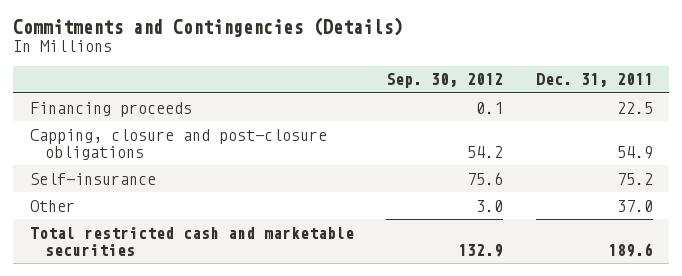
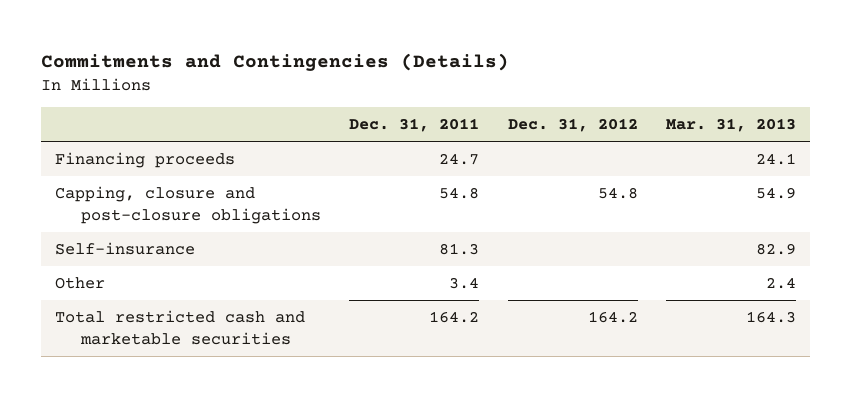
[386,73,504,89] Sep. 30, 2012 -> none
none -> [507,118,638,133] Dec. 31, 2012
none -> [666,118,797,133] Mar. 31, 2013
[616,101,653,114] 22.5 -> [439,152,480,165] 24.7
[616,145,653,159] 54.9 -> [439,186,480,199] 54.8
[616,172,653,185] 75.2 -> [439,242,480,255] 81.3
[616,199,653,212] 37.0 -> [449,276,480,289] 3.4
[607,242,653,257] 189.6 -> [429,310,480,323] 164.2

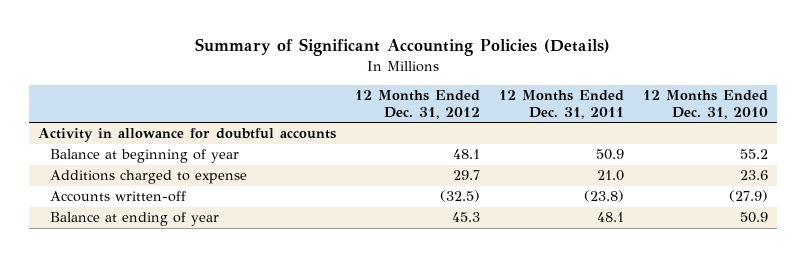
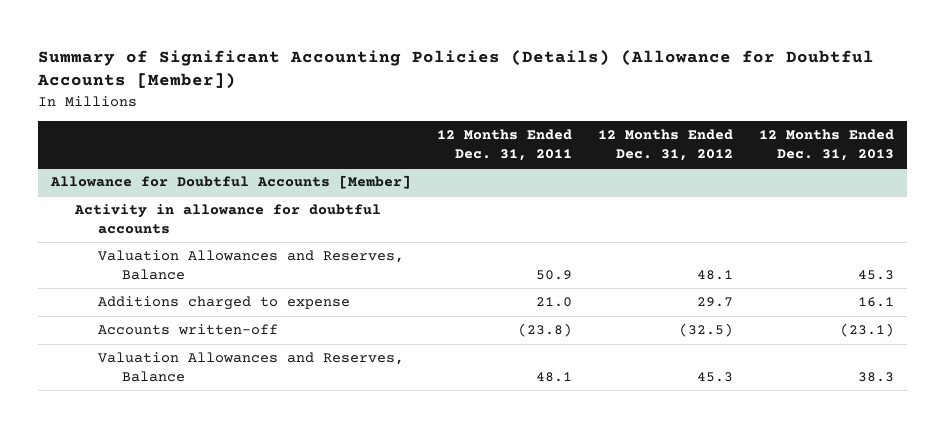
[194,38,610,57] Summary of Significant Accounting Policies (Details) -> [37,49,875,90] Summary of Significant Accounting Policies (Details) (Allowance for Doubtful Accounts [Member])
[642,90,768,119] 12 Months Ended Dec. 31, 2010 -> none
none -> [759,129,895,161] 12 Months Ended Dec. 31, 2013
none -> [50,175,412,190] Allowance for Doubtful Accounts [Member]
[49,149,239,164] Balance at beginning of year -> [98,250,405,280] Valuation Allowances and Reserves, Balance
[49,212,219,227] Balance at ending of year -> [98,352,405,382] Valuation Allowances and Reserves, Balance

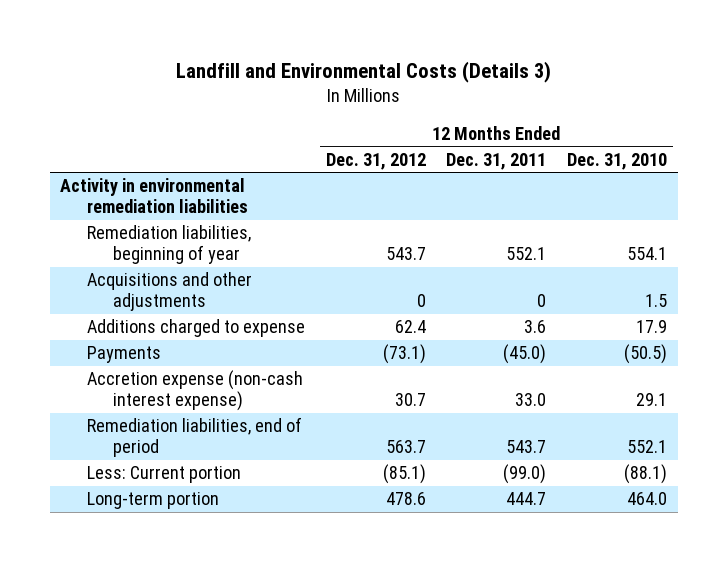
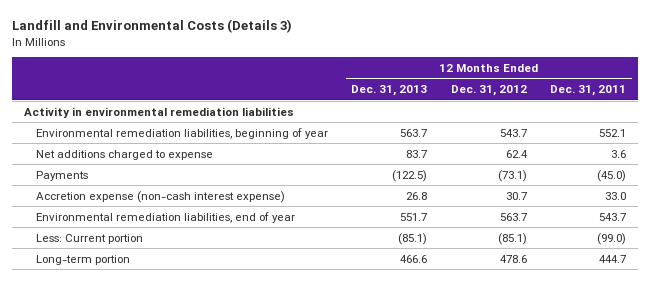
[567,152,668,170] Dec. 31, 2010 -> none
none -> [351,85,428,97] Dec. 31, 2013
[86,272,252,312] Acquisitions and other adjustments -> none
[86,225,251,265] Remediation liabilities, beginning of year -> [36,127,329,139] Environmental remediation liabilities, beginning of year
[86,319,305,338] Additions charged to expense -> [36,149,214,160] Net additions charged to expense
[86,417,302,458] Remediation liabilities, end of period -> [36,211,296,223] Environmental remediation liabilities, end of year

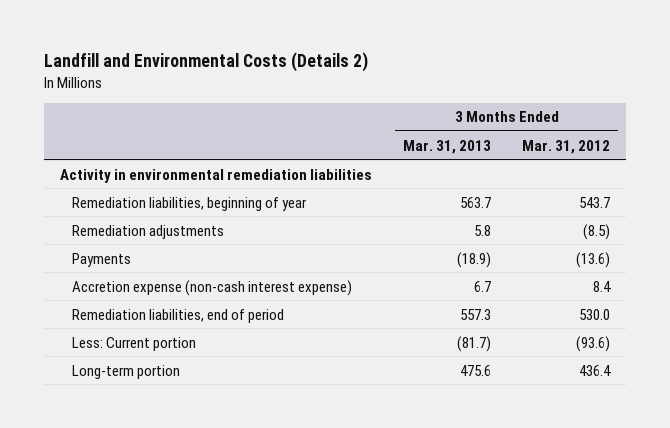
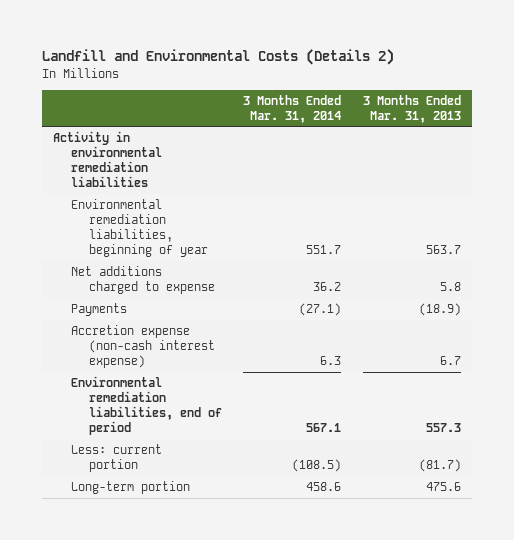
[522,139,611,154] Mar. 31, 2012 -> none
none -> [243,94,342,123] 3 Months Ended Mar. 31, 2014
[71,196,307,211] Remediation liabilities, beginning of year -> [70,199,208,258] Environmental remediation liabilities, beginning of year
[71,224,224,239] Remediation adjustments -> [70,266,215,295] Net additions charged to expense
[71,308,284,323] Remediation liabilities, end of period -> [70,376,222,436] Environmental remediation liabilities, end of period
[71,336,196,351] Less: Current portion -> [70,444,162,473] Less: current portion

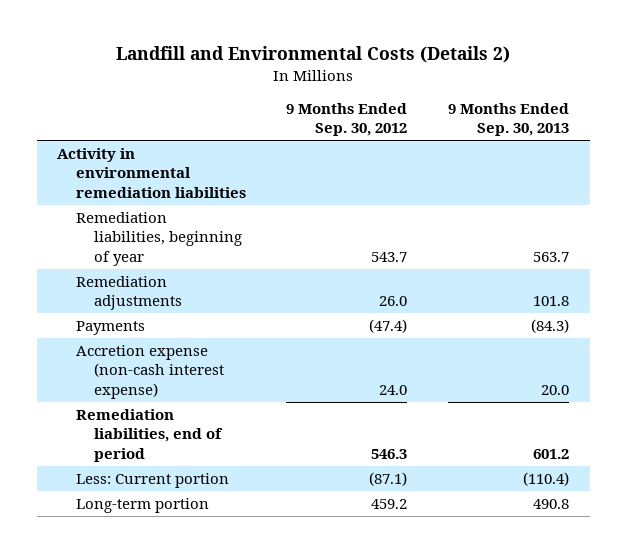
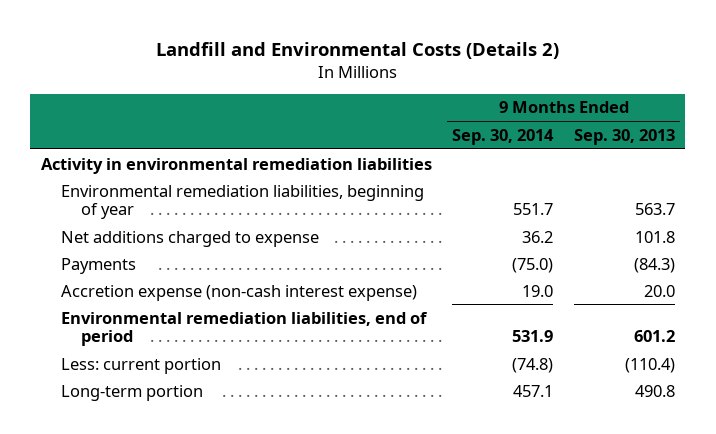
[286,102,408,137] 9 Months Ended Sep. 30, 2012 -> none
none -> [452,128,555,145] Sep. 30, 2014
[75,212,242,266] Remediation liabilities, beginning of year -> [60,184,424,220] Environmental remediation liabilities, beginning of year
[75,276,182,311] Remediation adjustments -> [60,230,319,247] Net additions charged to expense
[75,409,223,462] Remediation liabilities, end of period -> [60,311,428,347] Environmental remediation liabilities, end of period
[75,473,229,489] Less: Current portion -> [60,357,221,374] Less: current portion

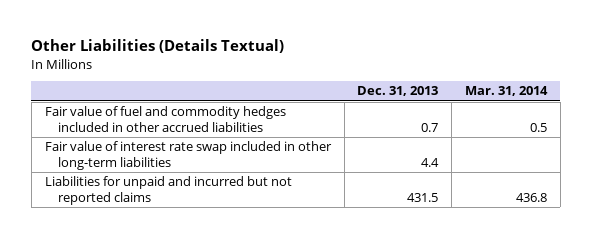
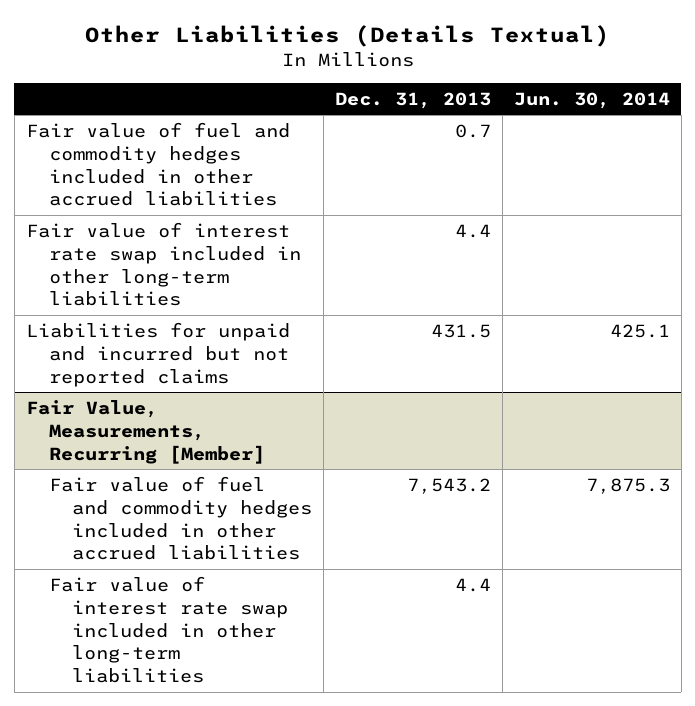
[464,86,548,97] Mar. 31, 2014 -> none
none -> [513,91,670,109] Jun. 30, 2014
none -> [25,399,265,464] Fair Value, Measurements, Recurring [Member]
none -> [48,475,313,561] Fair value of fuel and commodity hedges included in other accrued liabilities
none -> [48,575,289,684] Fair value of interest rate swap included in other long-term liabilities

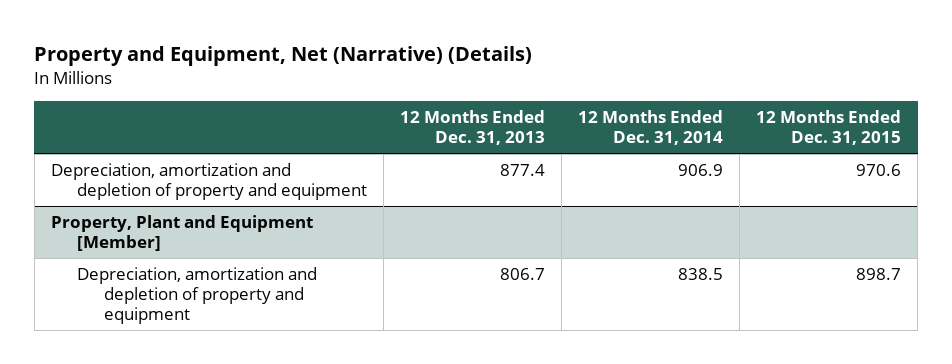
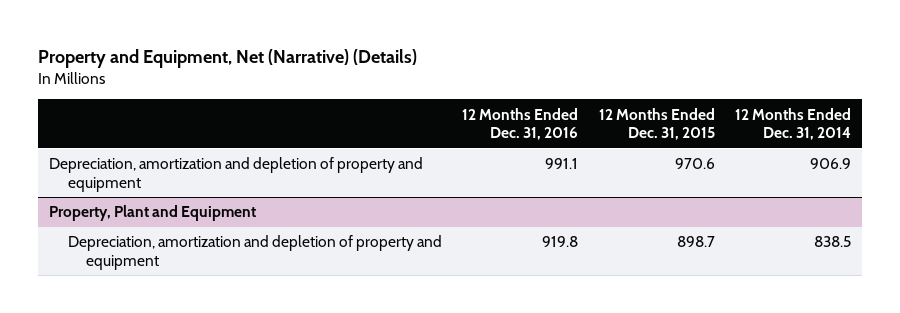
[400,110,546,146] 12 Months Ended Dec. 31, 2013 -> none
none -> [462,107,579,141] 12 Months Ended Dec. 31, 2016
[50,215,313,252] Property, Plant and Equipment [Member] -> [48,205,256,222] Property, Plant and Equipment

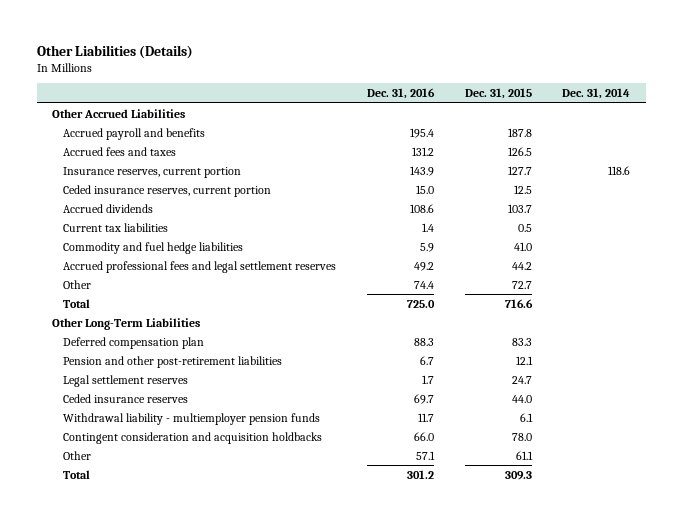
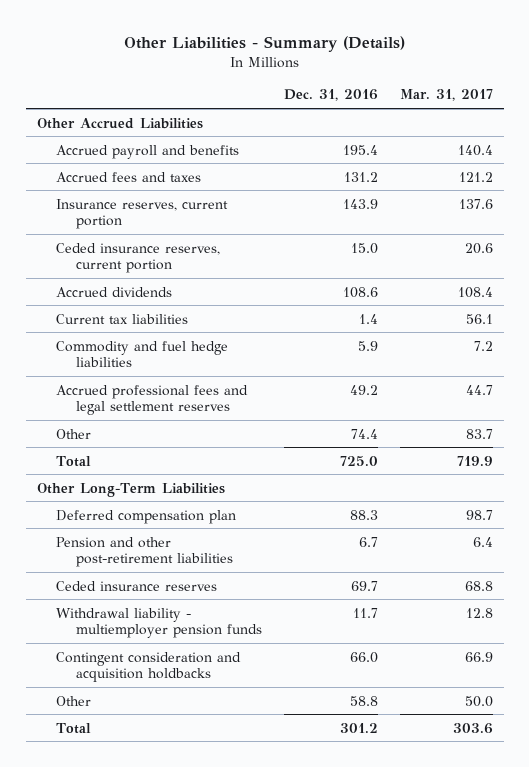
[37,44,194,59] Other Liabilities (Details) -> [123,35,405,52] Other Liabilities - Summary (Details)
[464,88,532,100] Dec. 31, 2015 -> none
[562,88,631,100] Dec. 31, 2014 -> none
none -> [399,89,493,102] Mar. 31, 2017
[63,374,189,387] Legal settlement reserves -> none
[416,450,436,460] 57.1 -> [349,695,378,706] 58.8

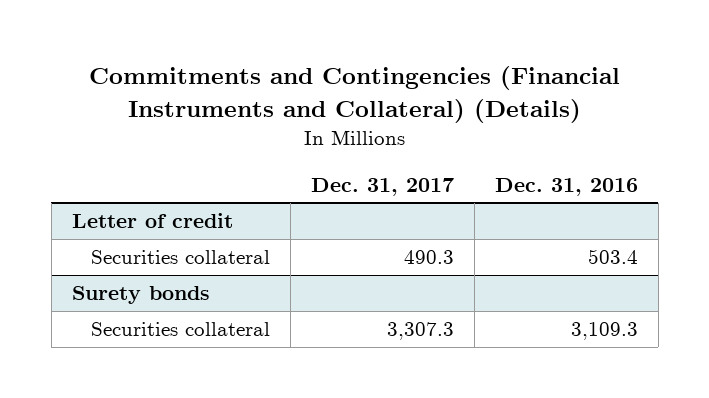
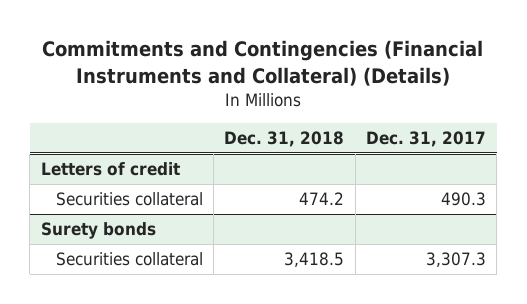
[494,177,638,196] Dec. 31, 2016 -> none
none -> [224,130,345,147] Dec. 31, 2018
[71,213,233,229] Letter of credit -> [40,162,180,177] Letters of credit

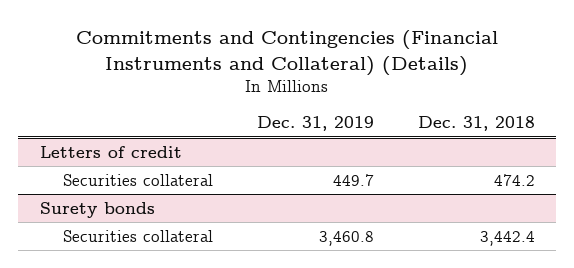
[365,130,486,147] Dec. 31, 2017 -> none
none -> [256,116,374,132] Dec. 31, 2019
[284,252,345,268] 3,418.5 -> [479,230,535,246] 3,442.4

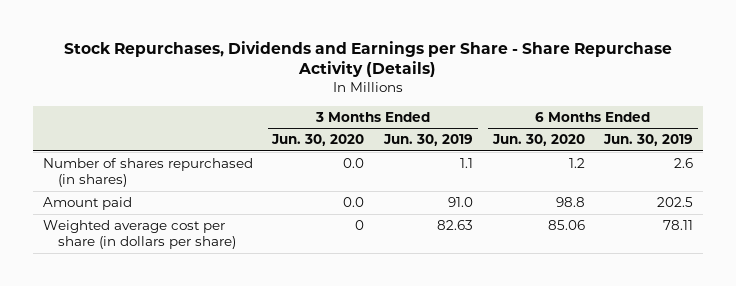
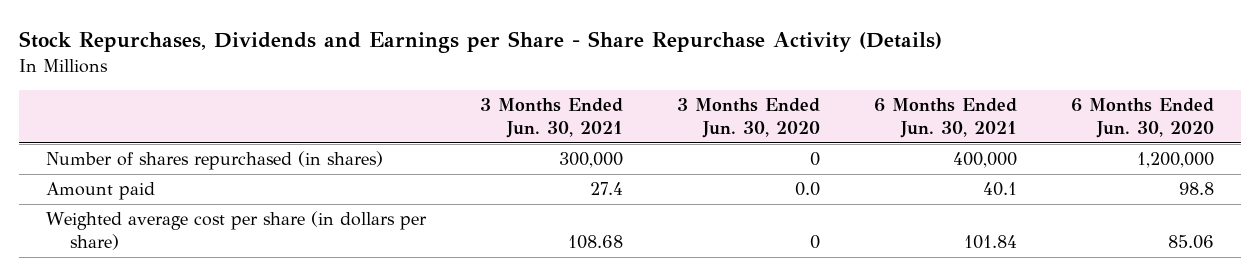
[383,134,474,147] Jun. 30, 2019 -> none
[603,134,694,147] Jun. 30, 2019 -> none
none -> [480,98,624,139] 3 Months Ended Jun. 30, 2021
none -> [874,98,1018,139] 6 Months Ended Jun. 30, 2021
[343,157,365,168] 0.0 -> [810,152,821,167] 0
[568,157,585,168] 1.2 -> [1137,152,1215,169] 1,200,000

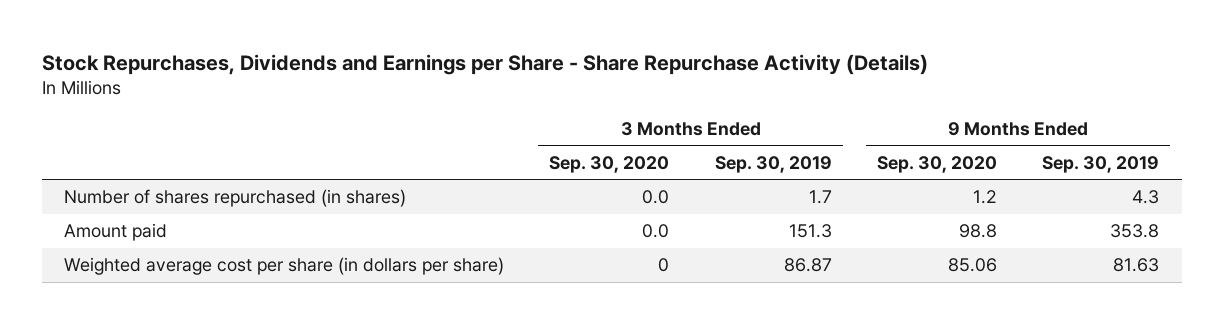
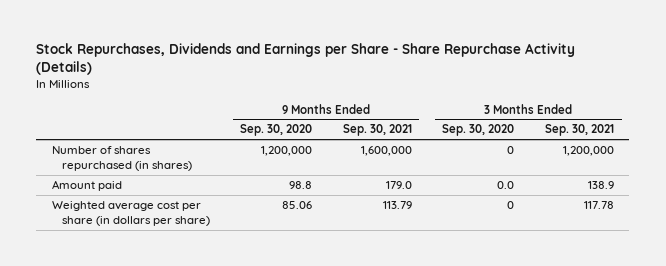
[714,155,832,173] Sep. 30, 2019 -> none
[1042,155,1160,173] Sep. 30, 2019 -> none
none -> [342,124,412,137] Sep. 30, 2021
none -> [544,124,614,137] Sep. 30, 2021
[642,190,670,205] 0.0 -> [507,146,515,155] 0
[972,190,997,205] 1.2 -> [261,146,313,157] 1,200,000

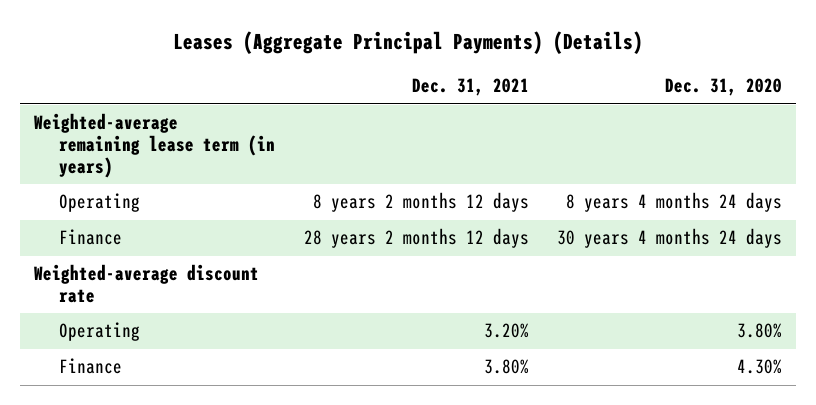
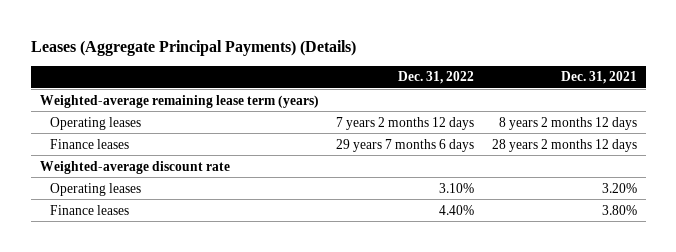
[665,78,783,97] Dec. 31, 2020 -> none
none -> [398,71,475,85] Dec. 31, 2022
[34,113,276,179] Weighted-average remaining lease term (in years) -> [39,94,319,108] Weighted-average remaining lease term (years)
[59,193,141,213] Operating -> [49,116,141,130] Operating leases
[59,229,123,246] Finance -> [49,138,129,149] Finance leases
[59,322,141,342] Operating -> [49,182,141,196] Operating leases
[59,358,123,375] Finance -> [49,204,129,215] Finance leases

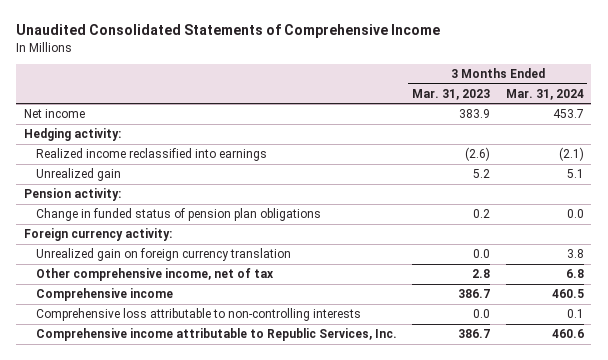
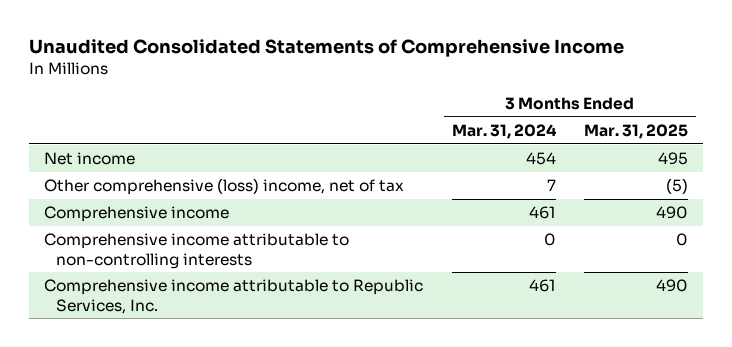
[412,88,491,100] Mar. 31, 2023 -> none
none -> [584,123,689,139] Mar. 31, 2025
[24,128,122,142] Hedging activity: -> none
[35,148,267,162] Realized income reclassified into earnings -> none
[35,168,121,182] Unrealized gain -> none
[24,188,122,202] Pension activity: -> none
[35,208,321,222] Change in funded status of pension plan obligations -> none
[24,228,173,242] Foreign currency activity: -> none
[35,248,291,262] Unrealized gain on foreign currency translation -> none
[552,109,584,119] 453.7 -> [525,152,556,166] 454
[35,268,274,282] Other comprehensive income, net of tax -> [43,178,404,196] Other comprehensive (loss) income, net of tax
[565,269,584,279] 6.8 -> [546,179,556,192] 7
[551,289,584,299] 460.5 -> [528,206,556,220] 461
[35,308,361,322] Comprehensive loss attributable to non-controlling interests -> [43,233,349,269] Comprehensive income attributable to non-controlling interests
[566,309,584,319] 0.1 -> [543,233,556,247] 0
[551,329,584,339] 460.6 -> [528,279,556,293] 461

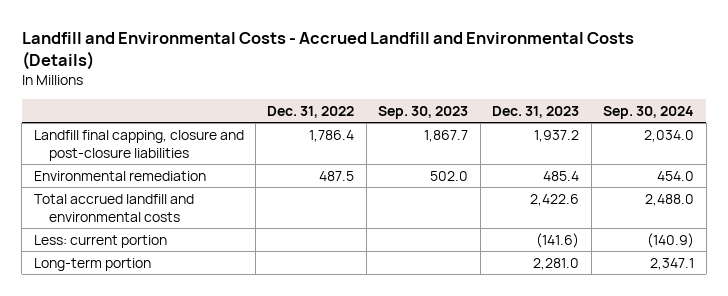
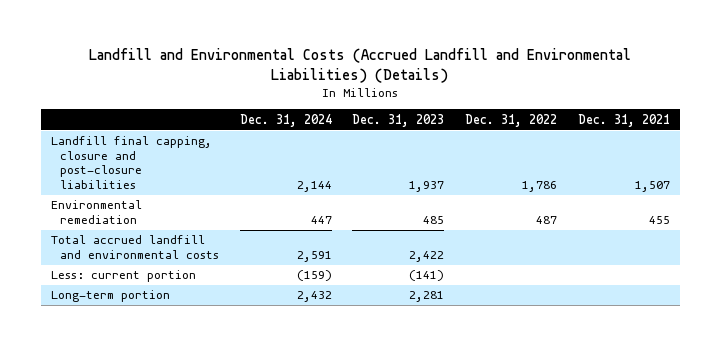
[21,31,634,70] Landfill and Environmental Costs - Accrued Landfill and Environmental Costs (Details) -> [89,48,632,83] Landfill and Environmental Costs (Accrued Landfill and Environmental Liabilities) (Details)
[378,105,469,119] Sep. 30, 2023 -> none
[603,105,695,119] Sep. 30, 2024 -> none
none -> [239,113,332,127] Dec. 31, 2024
none -> [577,113,670,127] Dec. 31, 2021
[309,129,355,142] 1,786.4 -> [522,181,558,193] 1,786
[534,129,580,142] 1,937.2 -> [409,181,445,193] 1,937
[319,170,355,181] 487.5 -> [536,215,558,224] 487
[543,170,580,181] 485.4 -> [423,215,445,224] 485
[530,193,580,206] 2,422.6 -> [409,250,445,262] 2,422
[536,232,580,248] (141.6) -> [409,270,445,282] (141)
[533,257,580,270] 2,281.0 -> [409,291,445,303] 2,281

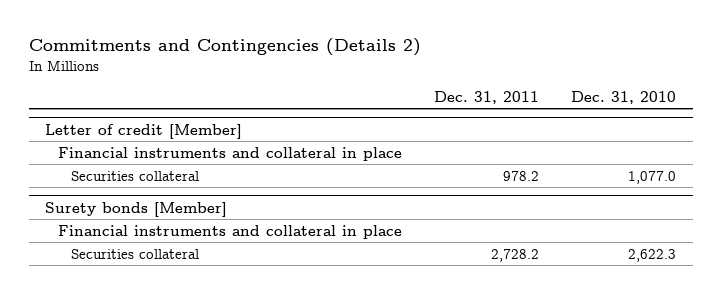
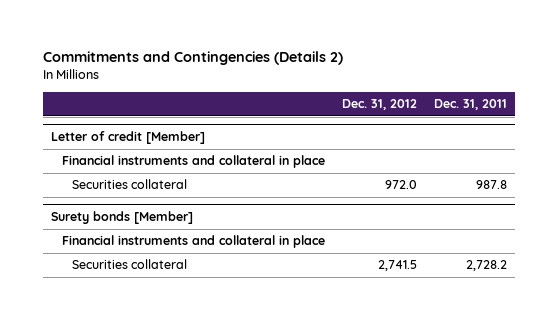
[571,90,677,104] Dec. 31, 2010 -> none
none -> [341,99,417,111] Dec. 31, 2012
[503,170,540,181] 978.2 -> [475,180,507,190] 987.8

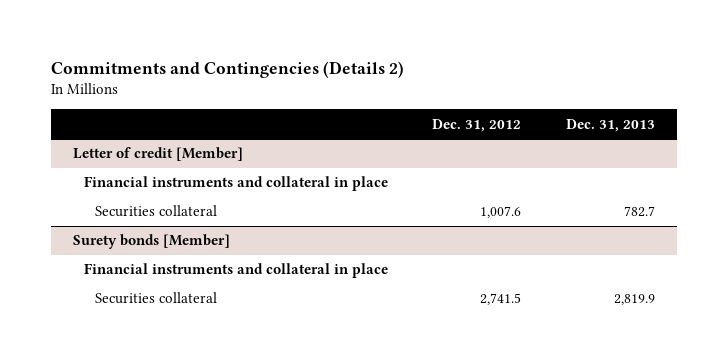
[433,99,507,111] Dec. 31, 2011 -> none
none -> [565,118,655,132] Dec. 31, 2013
[384,180,417,190] 972.0 -> [480,206,522,219] 1,007.6

